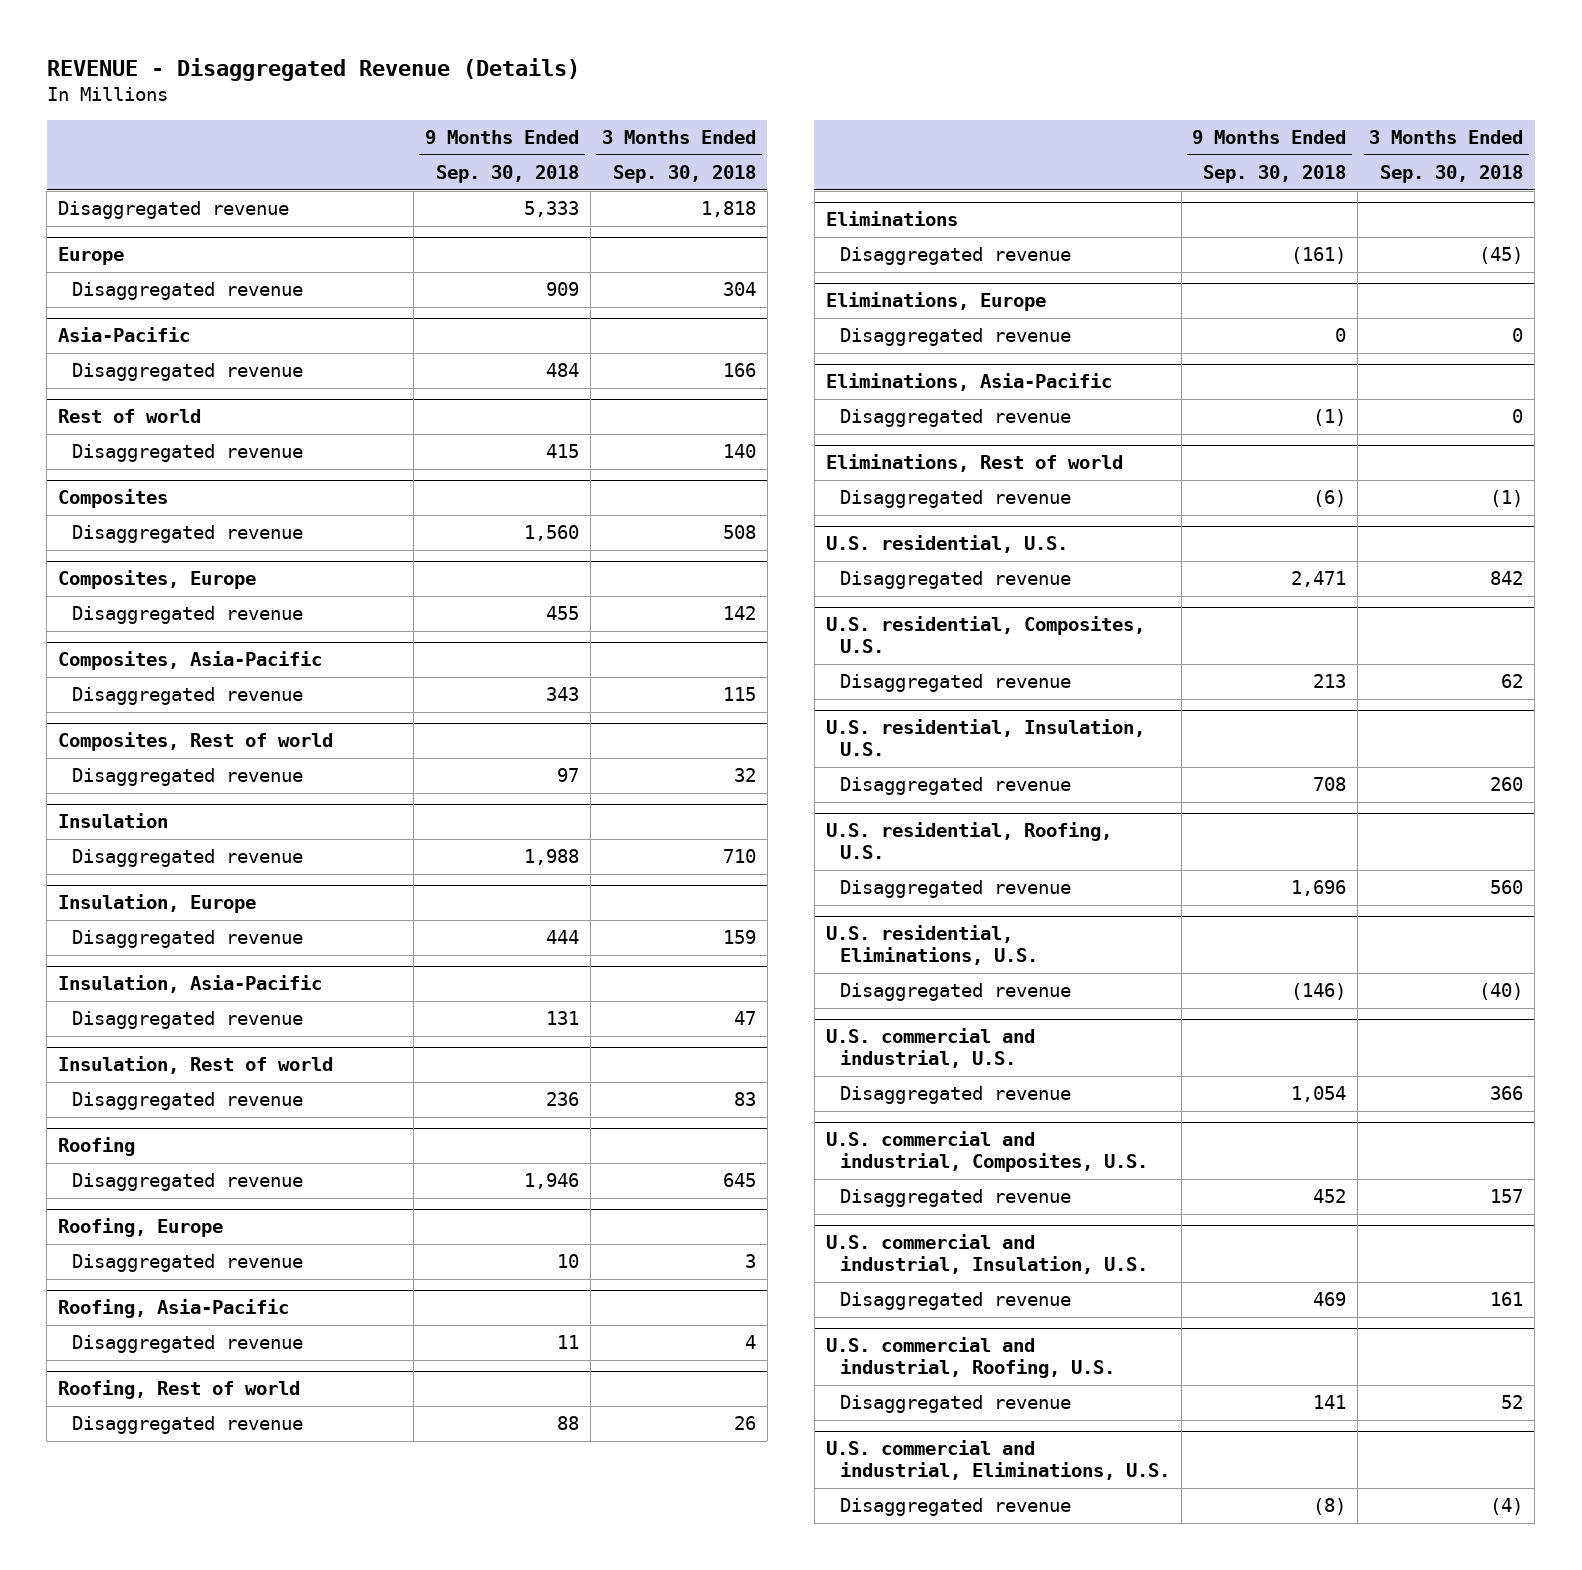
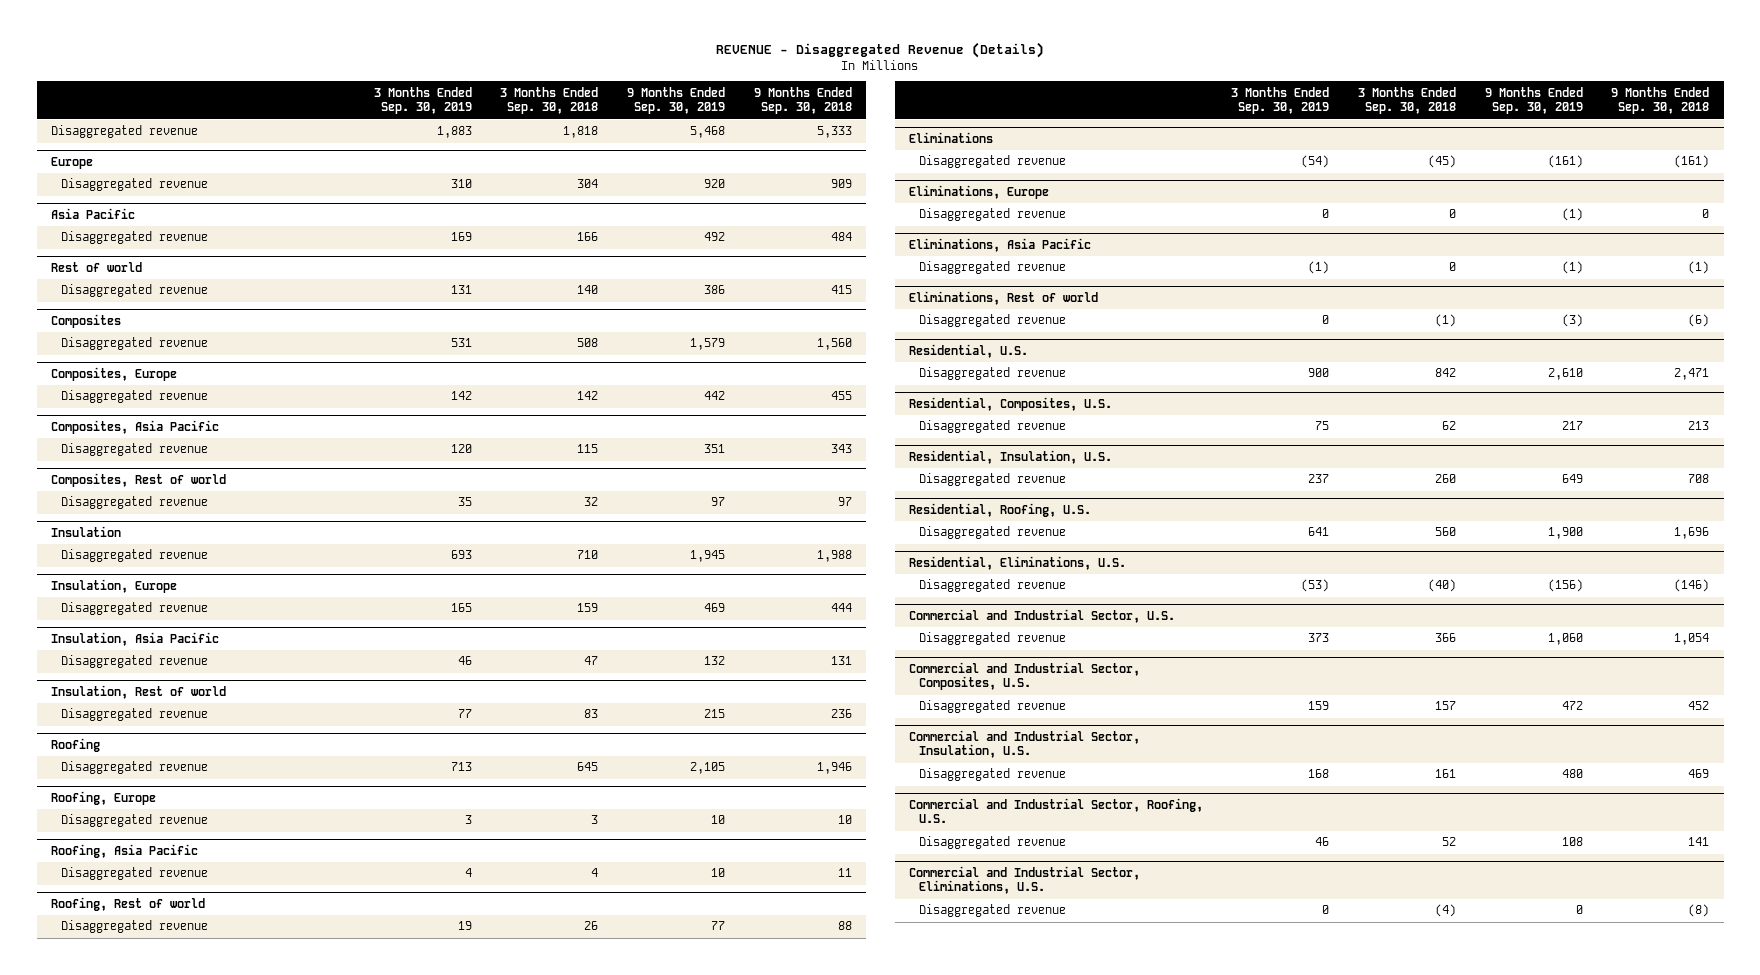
none -> [373,86,472,115] 3 Months Ended Sep. 30, 2019
none -> [626,86,725,115] 9 Months Ended Sep. 30, 2019
[58,327,191,343] Asia-Pacific -> [50,207,135,219] Asia Pacific
[58,651,323,671] Composites, Asia-Pacific -> [50,419,219,434] Composites, Asia Pacific
[58,975,323,994] Insulation, Asia-Pacific -> [50,631,219,646] Insulation, Asia Pacific
[58,1299,290,1319] Roofing, Asia-Pacific -> [50,843,198,858] Roofing, Asia Pacific
[825,373,1112,392] Eliminations, Asia-Pacific -> [908,237,1091,252] Eliminations, Asia Pacific
[825,535,1068,554] U.S. residential, U.S. -> [908,343,1028,358] Residential, U.S.
[825,616,1145,654] U.S. residential, Composites, U.S. -> [908,396,1112,411] Residential, Composites, U.S.
[825,719,1145,757] U.S. residential, Insulation, U.S. -> [908,449,1112,464] Residential, Insulation, U.S.
[825,822,1112,860] U.S. residential, Roofing, U.S. -> [908,502,1091,517] Residential, Roofing, U.S.
[825,925,1038,966] U.S. residential, Eliminations, U.S. -> [908,555,1126,570] Residential, Eliminations, U.S.
[825,1028,1035,1069] U.S. commercial and industrial, U.S. -> [908,608,1175,623] Commercial and Industrial Sector, U.S.
[825,1131,1148,1173] U.S. commercial and industrial, Composites, U.S. -> [908,661,1140,691] Commercial and Industrial Sector, Composites, U.S.
[825,1234,1148,1275] U.S. commercial and industrial, Insulation, U.S. -> [908,729,1140,759] Commercial and Industrial Sector, Insulation, U.S.
[825,1337,1115,1379] U.S. commercial and industrial, Roofing, U.S. -> [908,797,1203,824] Commercial and Industrial Sector, Roofing, U.S.
[825,1440,1170,1481] U.S. commercial and industrial, Eliminations, U.S. -> [908,865,1140,895] Commercial and Industrial Sector, Eliminations, U.S.

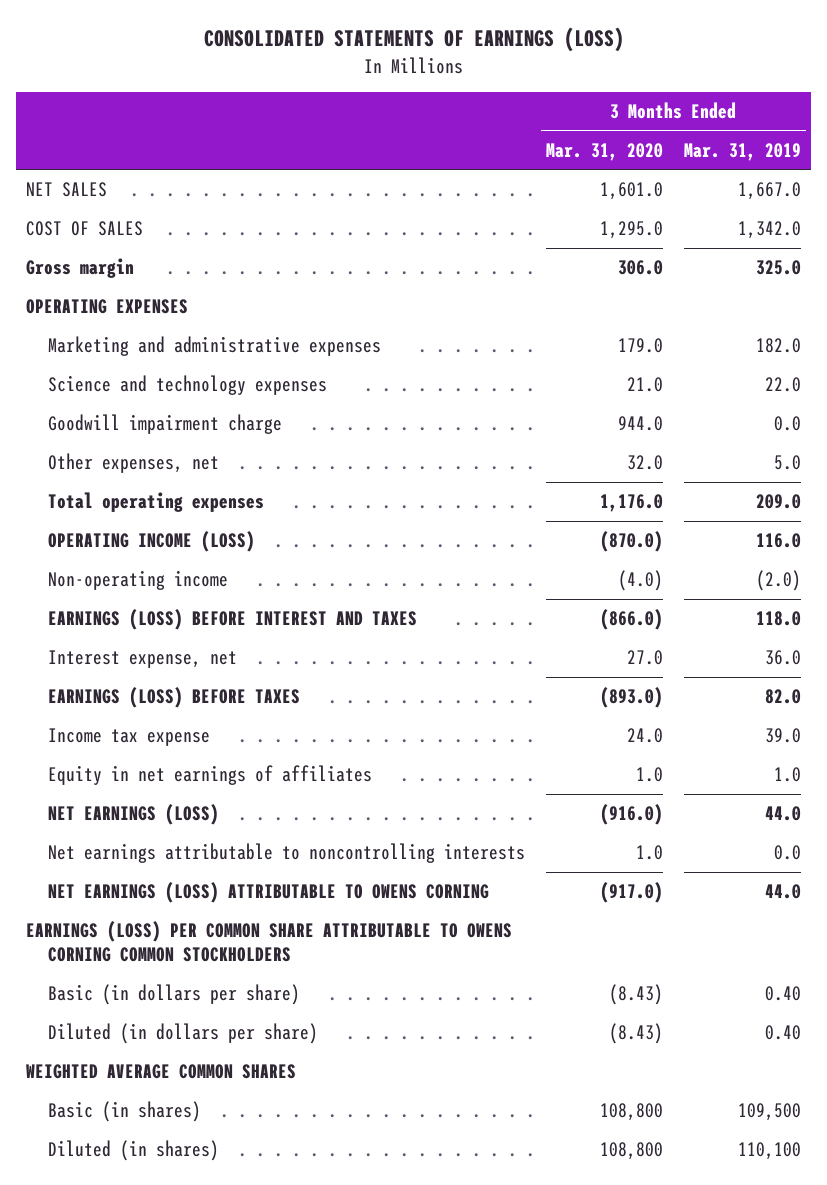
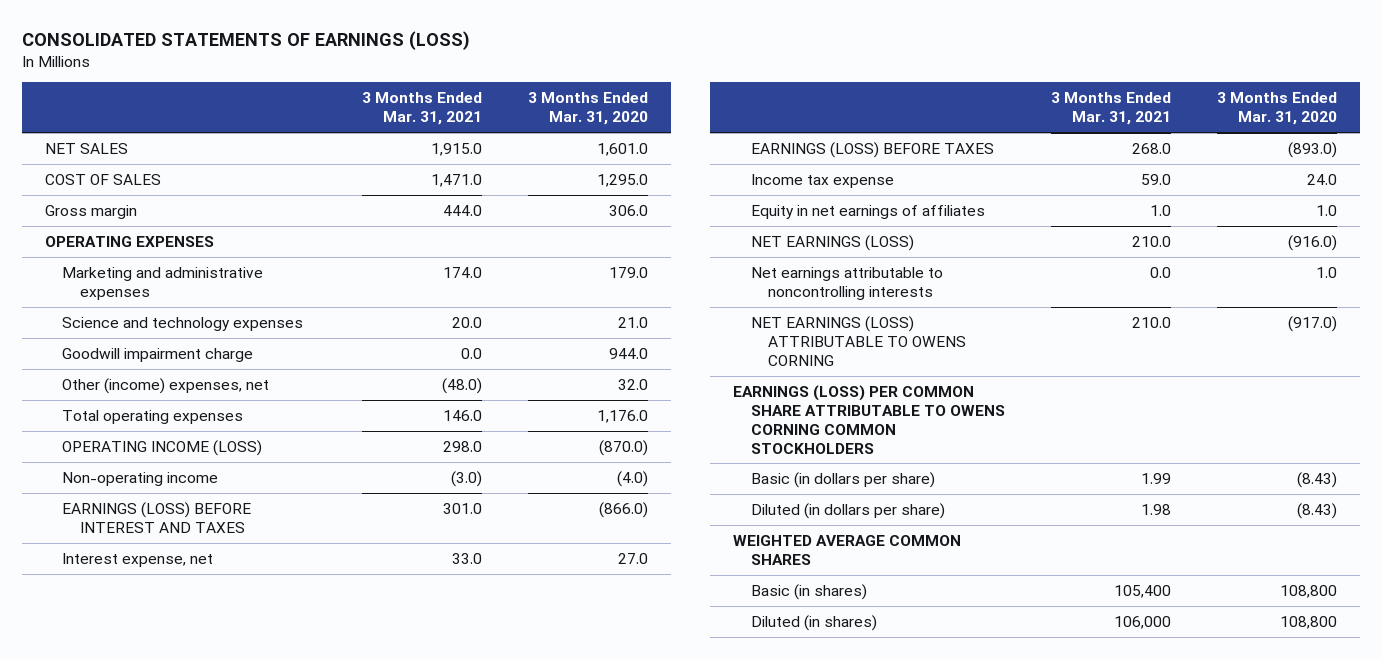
[683,142,801,161] Mar. 31, 2019 -> none
none -> [362,92,483,126] 3 Months Ended Mar. 31, 2021
[47,453,219,474] Other expenses, net -> [62,377,270,394] Other (income) expenses, net

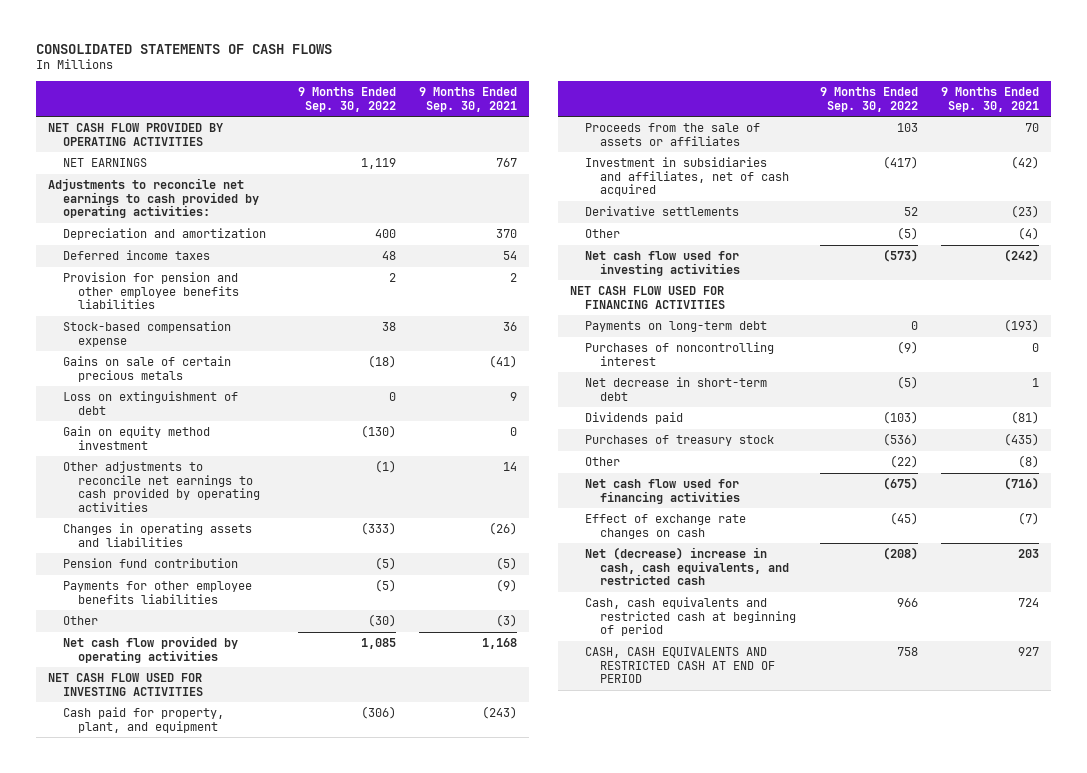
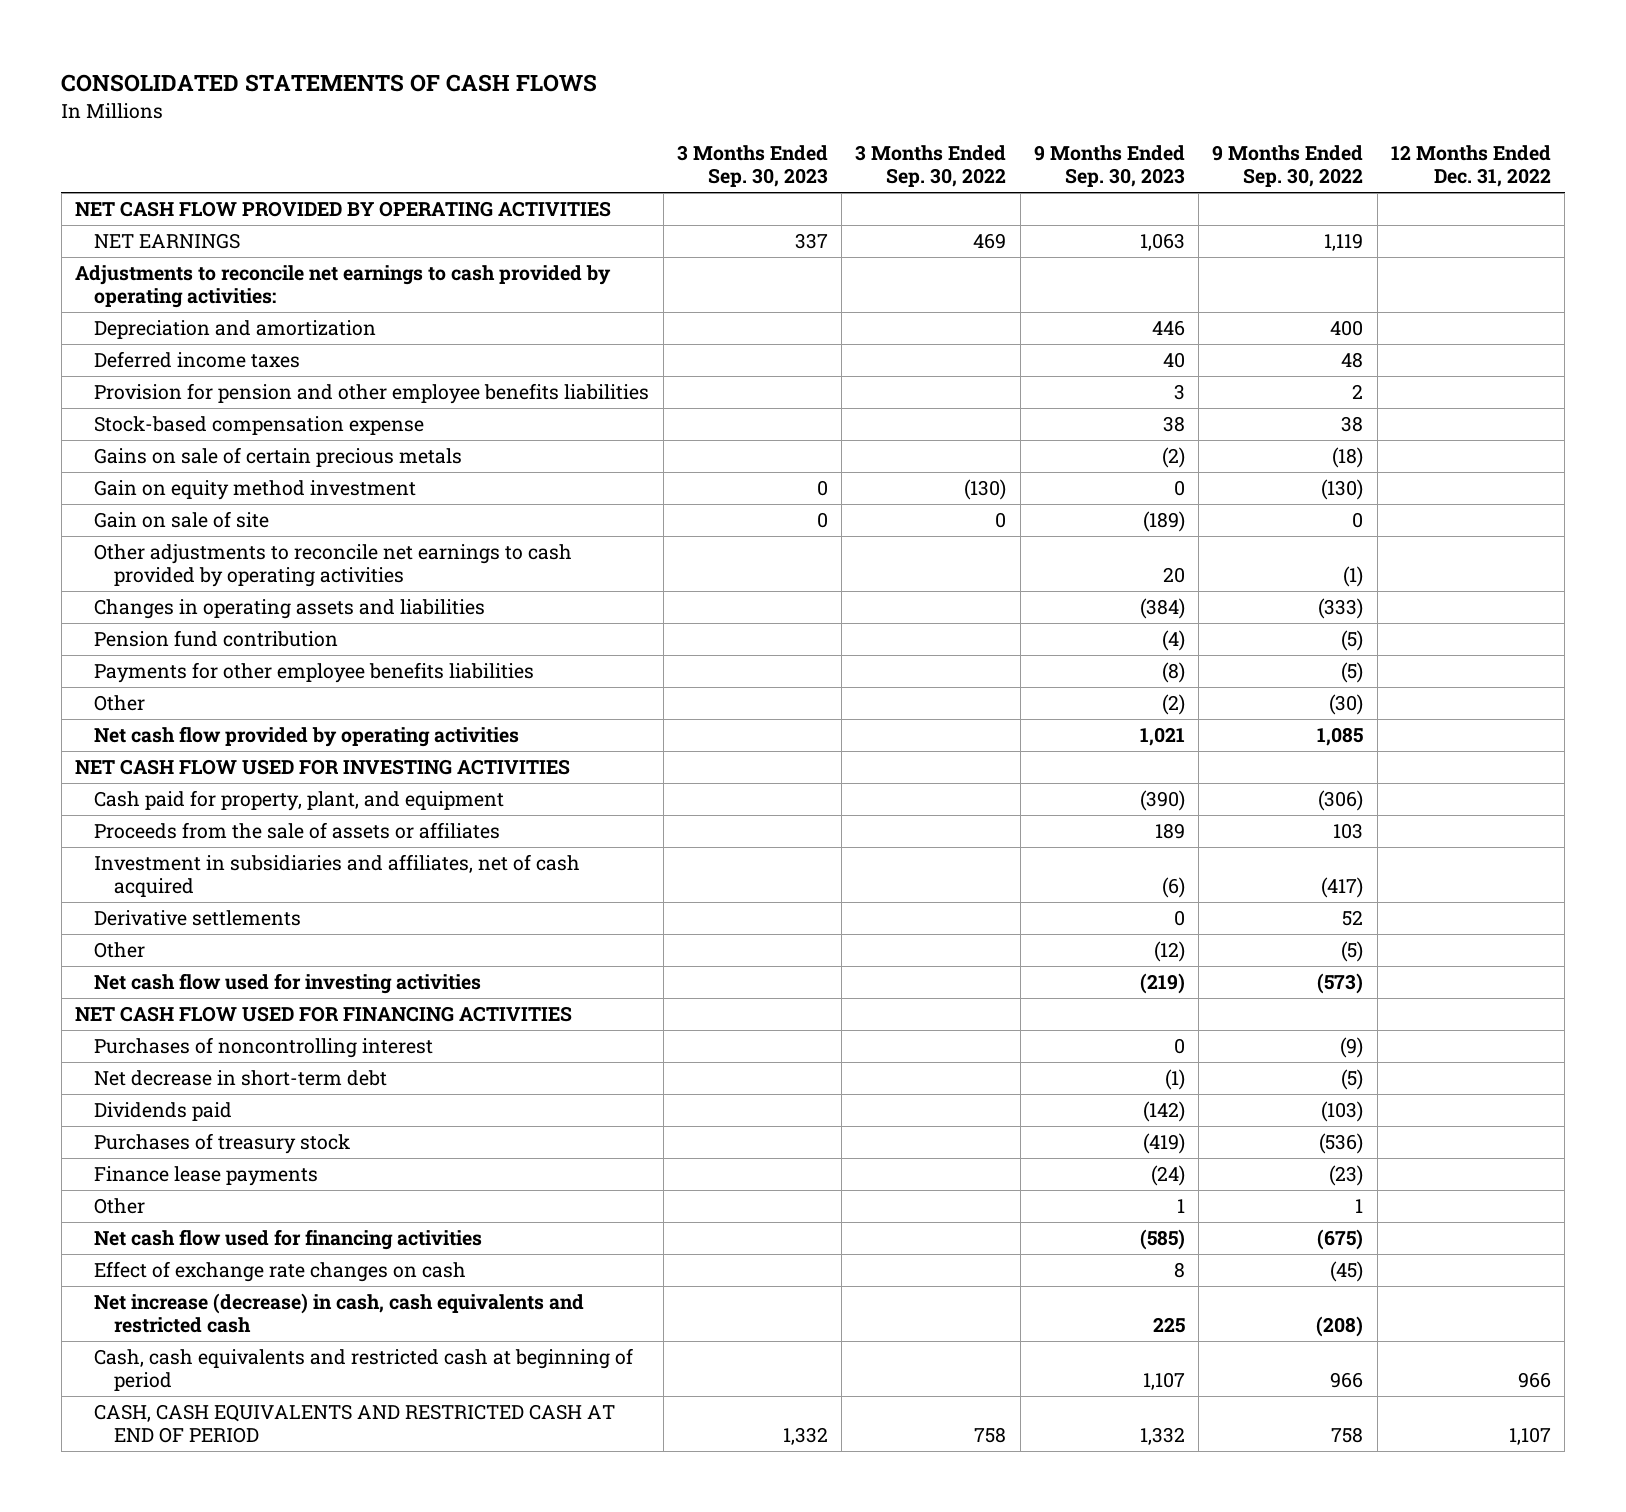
[419,87,518,112] 9 Months Ended Sep. 30, 2021 -> none
none -> [676,145,828,187] 3 Months Ended Sep. 30, 2023
none -> [855,145,1007,187] 3 Months Ended Sep. 30, 2022
none -> [1033,145,1185,187] 9 Months Ended Sep. 30, 2023
none -> [1390,145,1551,187] 12 Months Ended Dec. 31, 2022
[62,391,238,415] Loss on extinguishment of debt -> none
none -> [94,511,270,529] Gain on sale of site
[585,321,768,333] Payments on long-term debt -> none
none -> [94,1166,319,1187] Finance lease payments
[889,455,918,469] (22) -> [1355,1199,1364,1214] 1
[585,547,790,586] Net (decrease) increase in cash, cash equivalents, and restricted cash -> [94,1293,585,1333] Net increase (decrease) in cash, cash equivalents and restricted cash

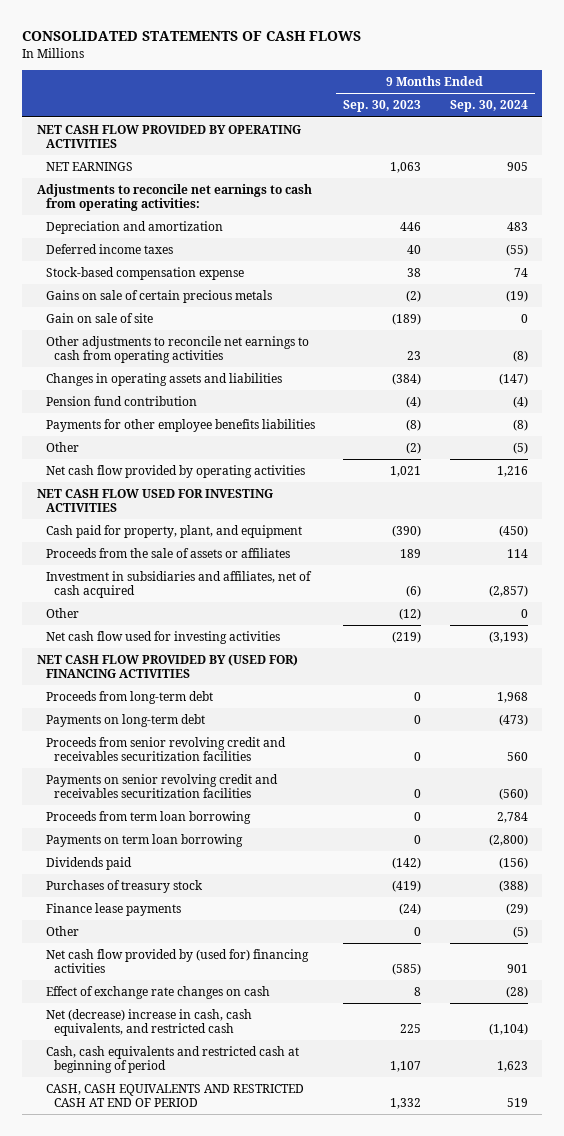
[676,145,828,187] 3 Months Ended Sep. 30, 2023 -> none
[855,145,1007,187] 3 Months Ended Sep. 30, 2022 -> none
[1212,145,1364,187] 9 Months Ended Sep. 30, 2022 -> none
[1390,145,1551,187] 12 Months Ended Dec. 31, 2022 -> none
none -> [449,100,528,113] Sep. 30, 2024
[74,265,611,308] Adjustments to reconcile net earnings to cash provided by operating activities: -> [36,184,312,212] Adjustments to reconcile net earnings to cash from operating activities:
[94,383,650,405] Provision for pension and other employee benefits liabilities -> none
[94,480,417,501] Gain on equity method investment -> none
[94,544,573,587] Other adjustments to reconcile net earnings to cash provided by operating activities -> [45,336,309,364] Other adjustments to reconcile net earnings to cash from operating activities
[1162,566,1185,583] 20 -> [407,351,422,361] 23
[94,910,302,927] Derivative settlements -> none
[94,1037,434,1059] Purchases of noncontrolling interest -> none
[94,1070,388,1087] Net decrease in short-term debt -> none
[74,1006,572,1023] NET CASH FLOW USED FOR FINANCING ACTIVITIES -> [36,654,298,679] NET CASH FLOW PROVIDED BY (USED FOR) FINANCING ACTIVITIES
none -> [45,691,213,705] Proceeds from long-term debt
none -> [45,714,205,728] Payments on long-term debt
none -> [45,737,286,762] Proceeds from senior revolving credit and receivables securitization facilities
none -> [45,774,278,799] Payments on senior revolving credit and receivables securitization facilities
none -> [45,811,251,825] Proceeds from term loan borrowing
none -> [45,834,243,848] Payments on term loan borrowing
[1176,1199,1185,1214] 1 -> [414,927,422,937] 0
[94,1229,483,1251] Net cash flow used for financing activities -> [45,949,309,974] Net cash flow provided by (used for) financing activities
[94,1293,585,1333] Net increase (decrease) in cash, cash equivalents and restricted cash -> [45,1009,252,1037] Net (decrease) increase in cash, cash equivalents, and restricted cash

